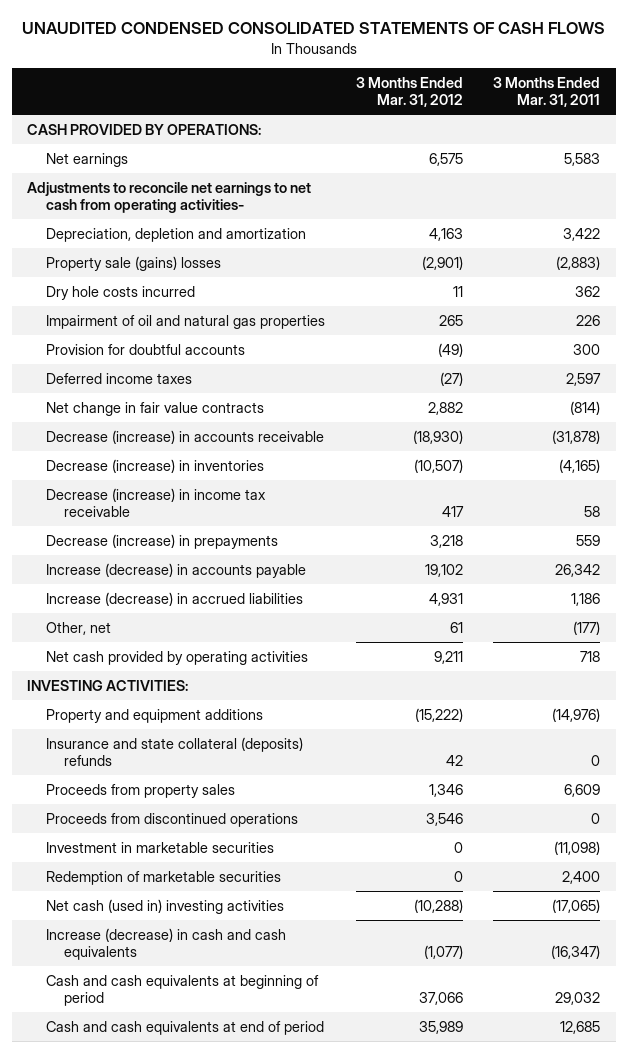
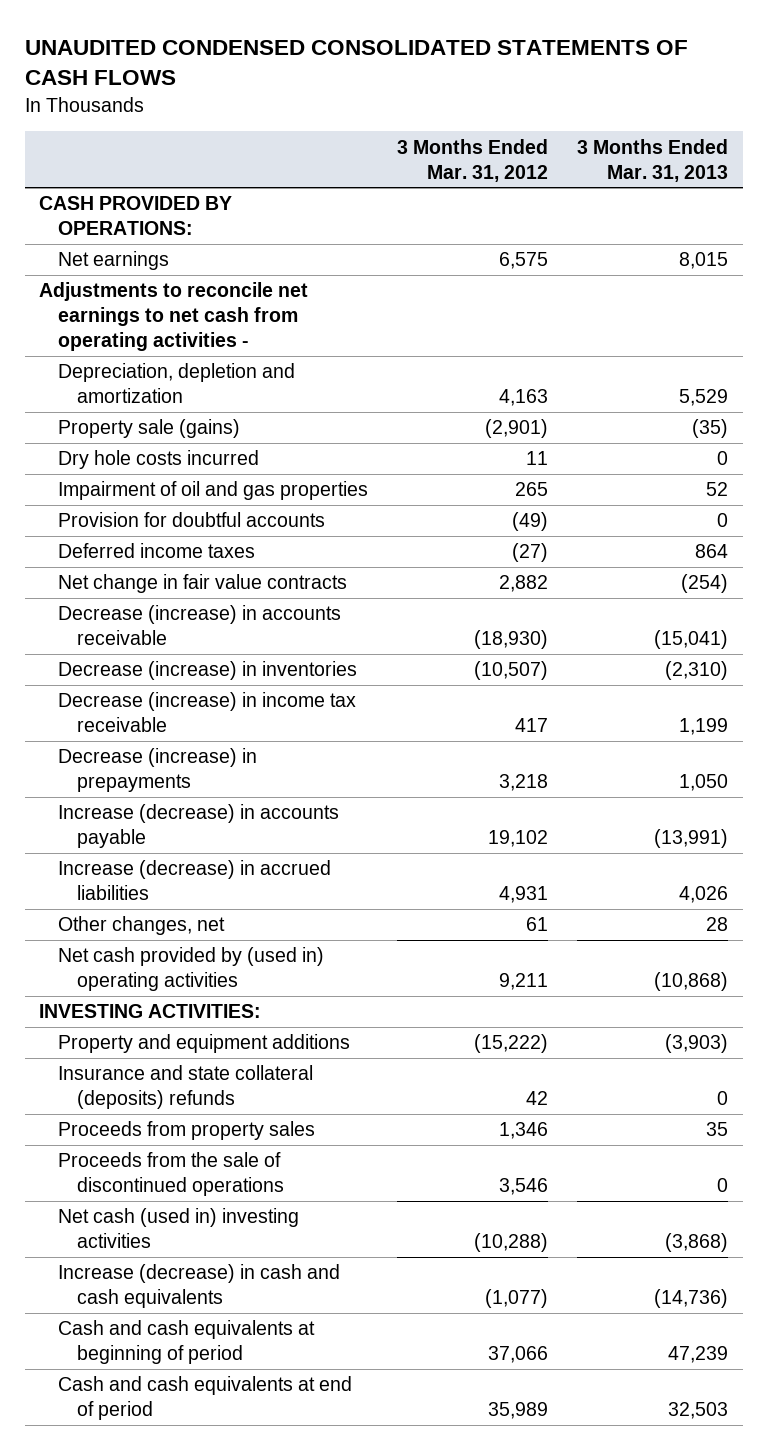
[493,76,601,108] 3 Months Ended Mar. 31, 2011 -> none
none -> [577,138,729,182] 3 Months Ended Mar. 31, 2013
[27,181,312,214] Adjustments to reconcile net earnings to net cash from operating activities- -> [39,282,309,352] Adjustments to reconcile net earnings to net cash from operating activities -
[45,255,221,271] Property sale (gains) losses -> [57,419,240,439] Property sale (gains)
[45,314,325,329] Impairment of oil and natural gas properties -> [57,481,368,501] Impairment of oil and gas properties
[45,621,111,635] Other, net -> [57,916,225,936] Other changes, net
[45,650,308,665] Net cash provided by operating activities -> [57,947,324,992] Net cash provided by (used in) operating activities
[45,841,274,853] Investment in marketable securities -> none
[45,870,281,885] Redemption of marketable securities -> none
[45,812,298,827] Proceeds from discontinued operations -> [57,1152,284,1197] Proceeds from the sale of discontinued operations

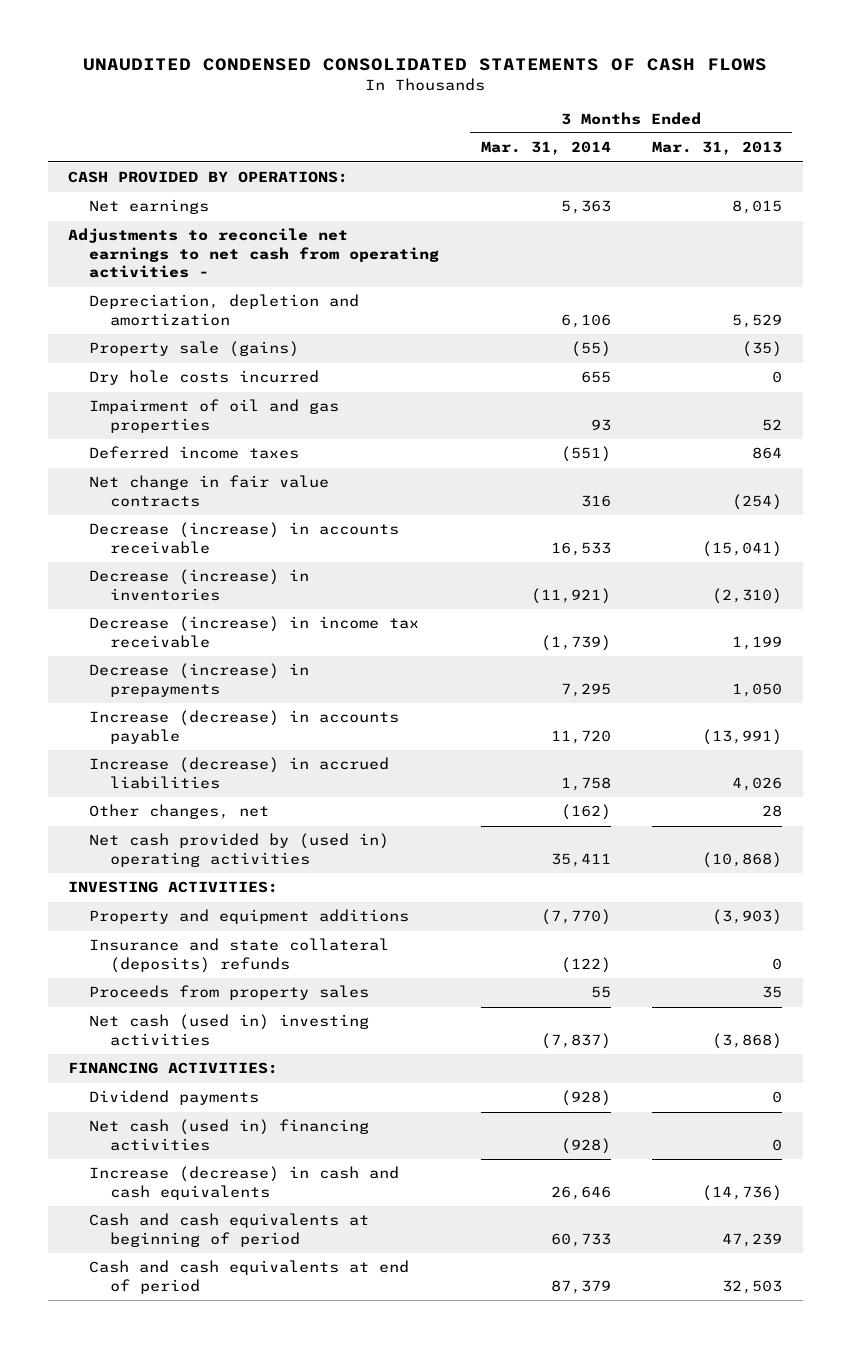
[397,138,549,182] 3 Months Ended Mar. 31, 2012 -> none
none -> [480,141,611,156] Mar. 31, 2014
[57,512,325,528] Provision for doubtful accounts -> none
[57,1152,284,1197] Proceeds from the sale of discontinued operations -> none
none -> [68,1062,279,1075] FINANCING ACTIVITIES:
none -> [89,1090,260,1106] Dividend payments
none -> [89,1119,370,1151] Net cash (used in) financing activities

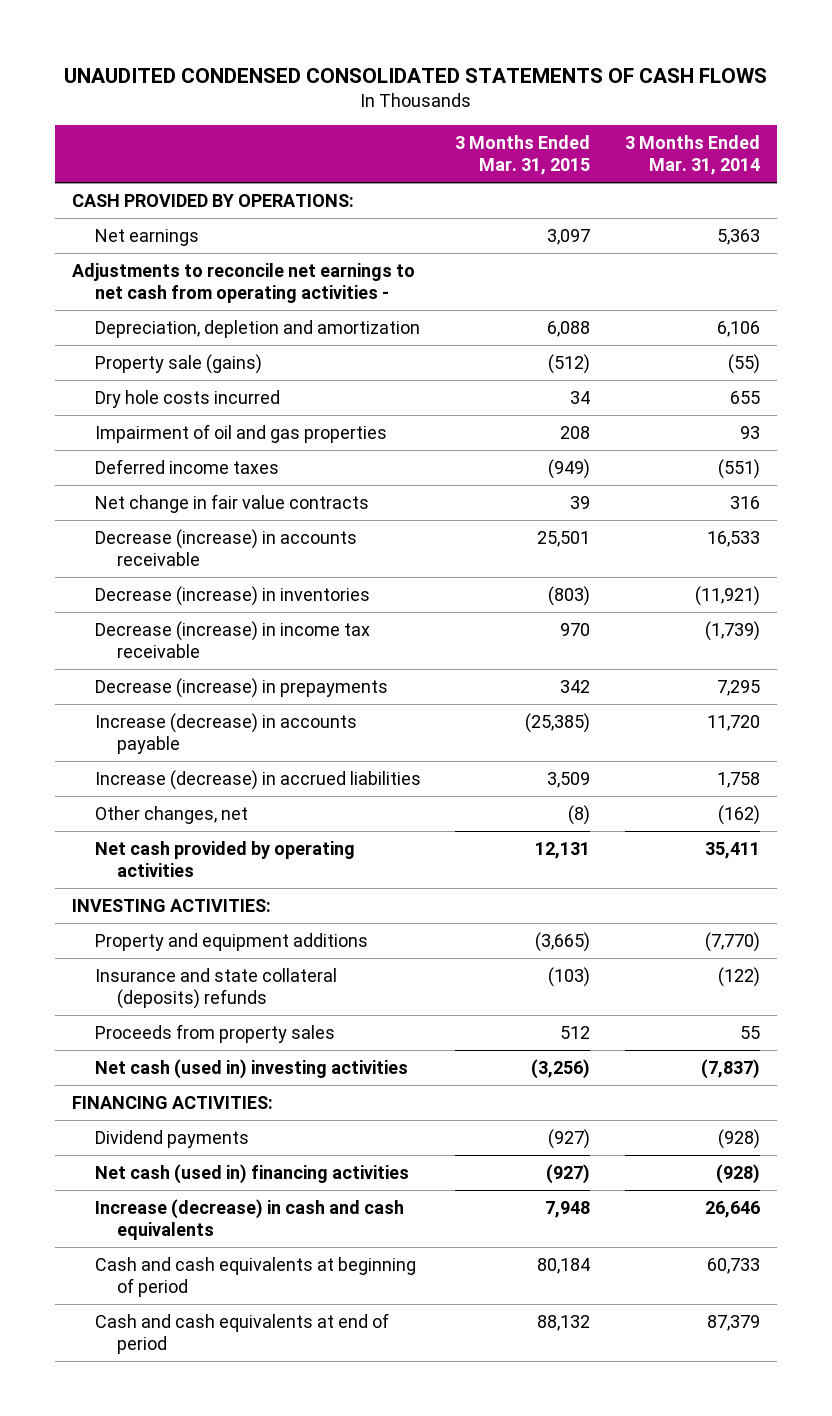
[651,141,782,156] Mar. 31, 2013 -> none
none -> [455,135,591,176] 3 Months Ended Mar. 31, 2015
[89,833,390,867] Net cash provided by (used in) operating activities -> [94,840,355,877] Net cash provided by operating activities

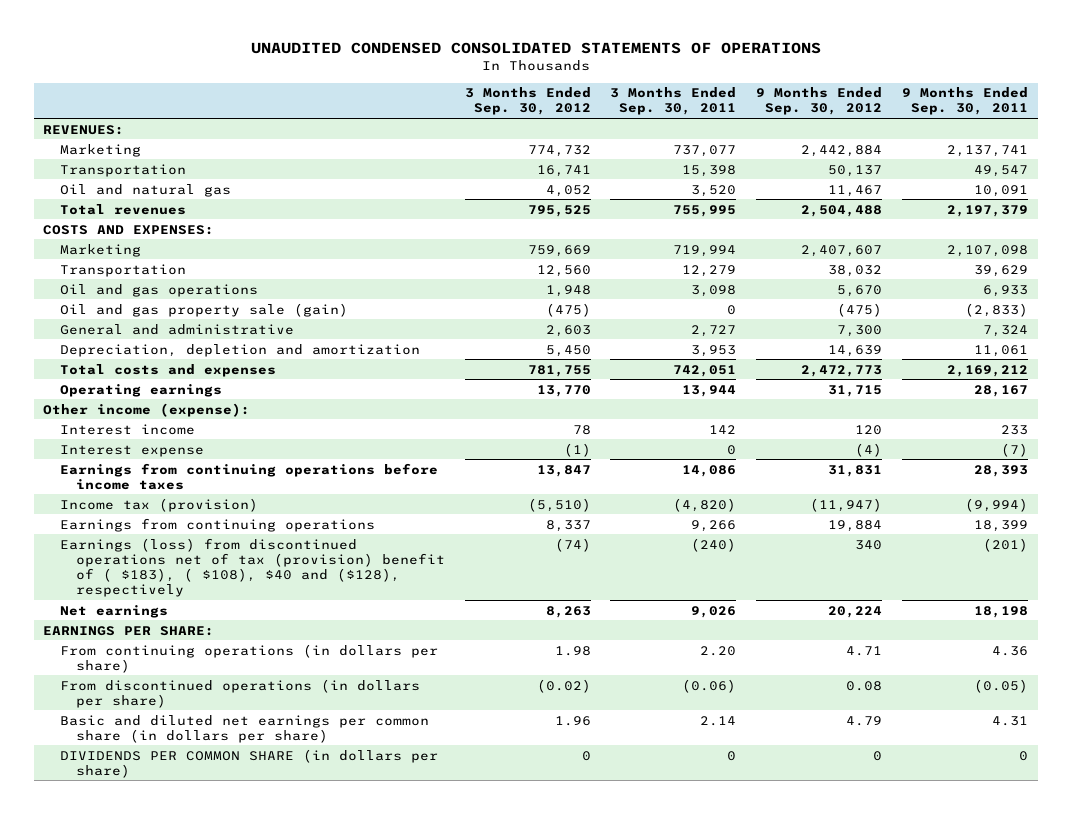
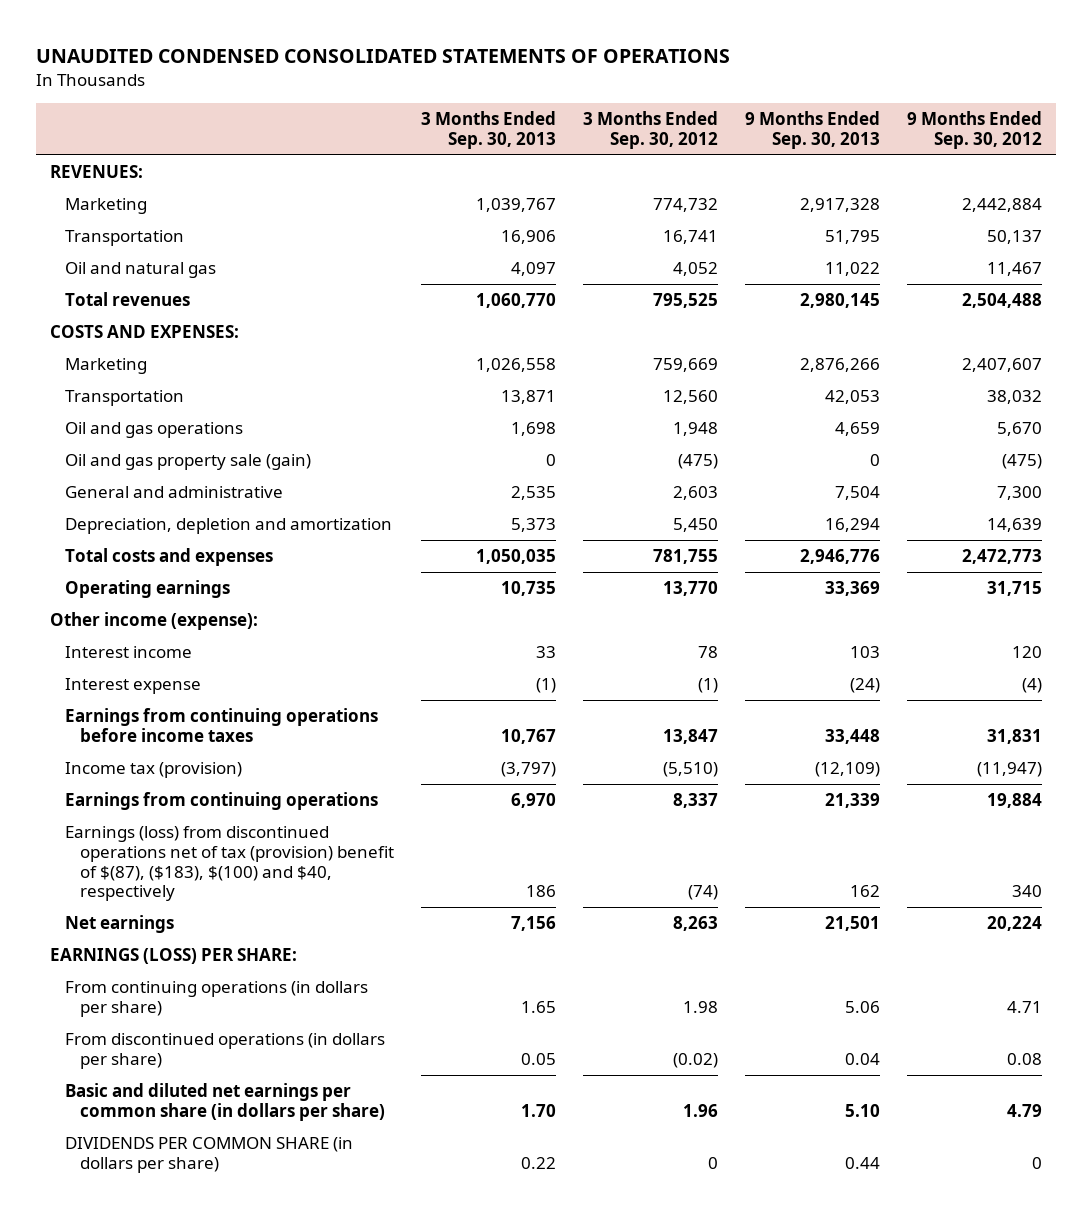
[610,87,737,116] 3 Months Ended Sep. 30, 2011 -> none
[901,87,1028,116] 9 Months Ended Sep. 30, 2011 -> none
none -> [421,110,557,149] 3 Months Ended Sep. 30, 2013
none -> [745,110,881,149] 9 Months Ended Sep. 30, 2013
[59,537,445,597] Earnings (loss) from discontinued operations net of tax (provision) benefit of ( $183), ( $108), $40 and ($128), respectively -> [65,826,395,902] Earnings (loss) from discontinued operations net of tax (provision) benefit of $(87), ($183), $(100) and $40, respectively
[43,625,215,636] EARNINGS PER SHARE: -> [49,948,297,965] EARNINGS (LOSS) PER SHARE:

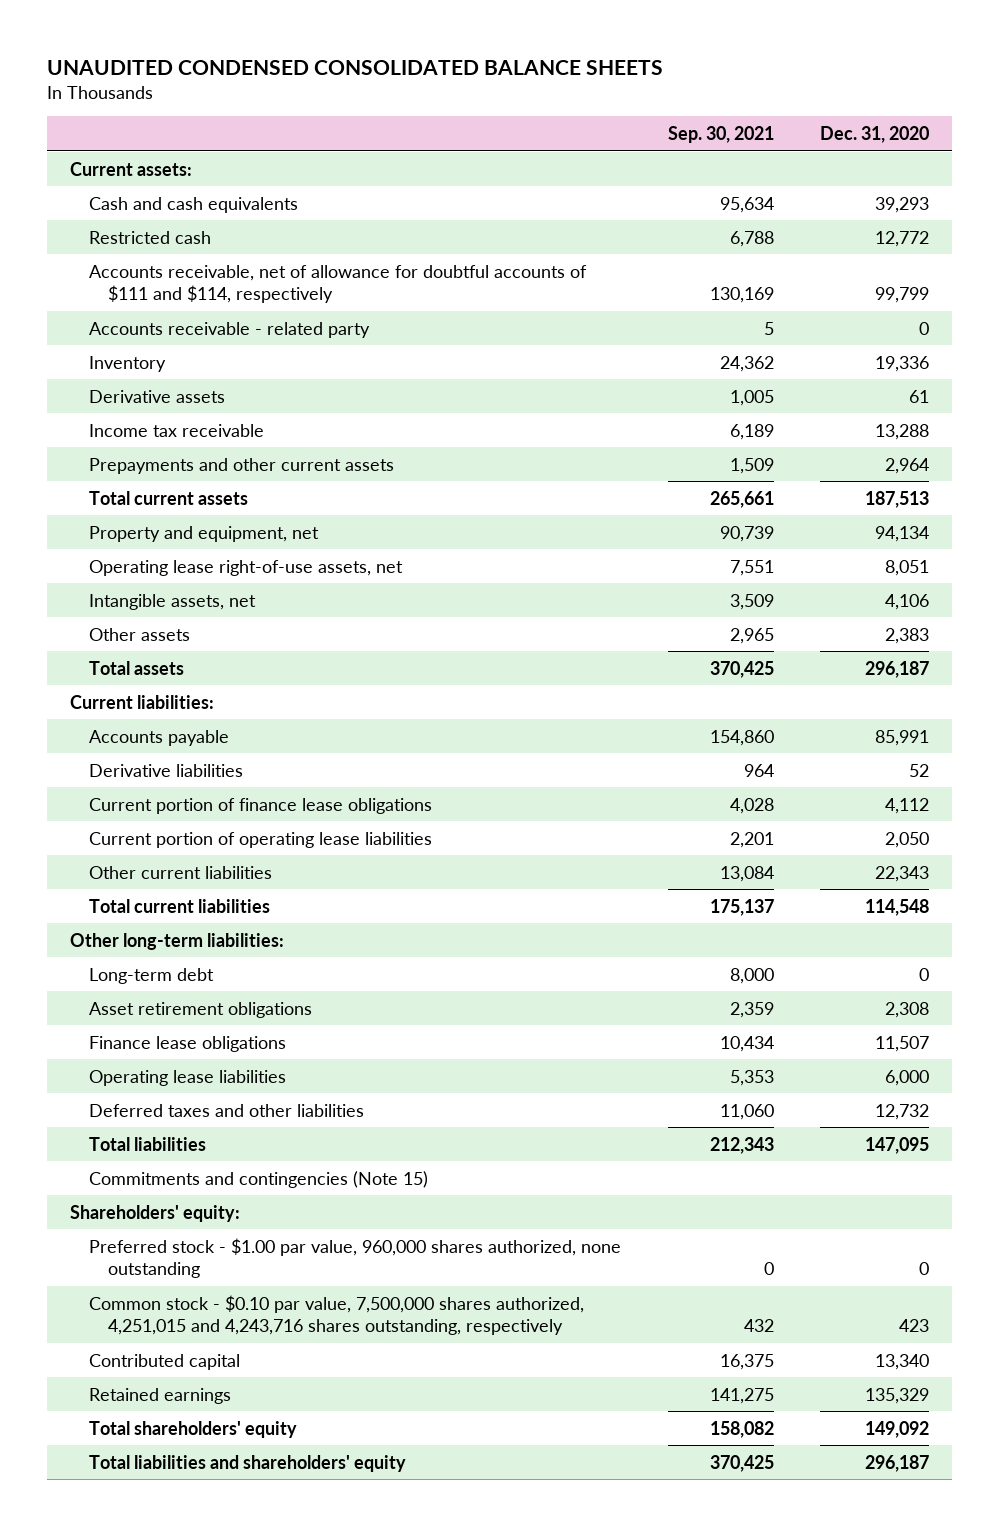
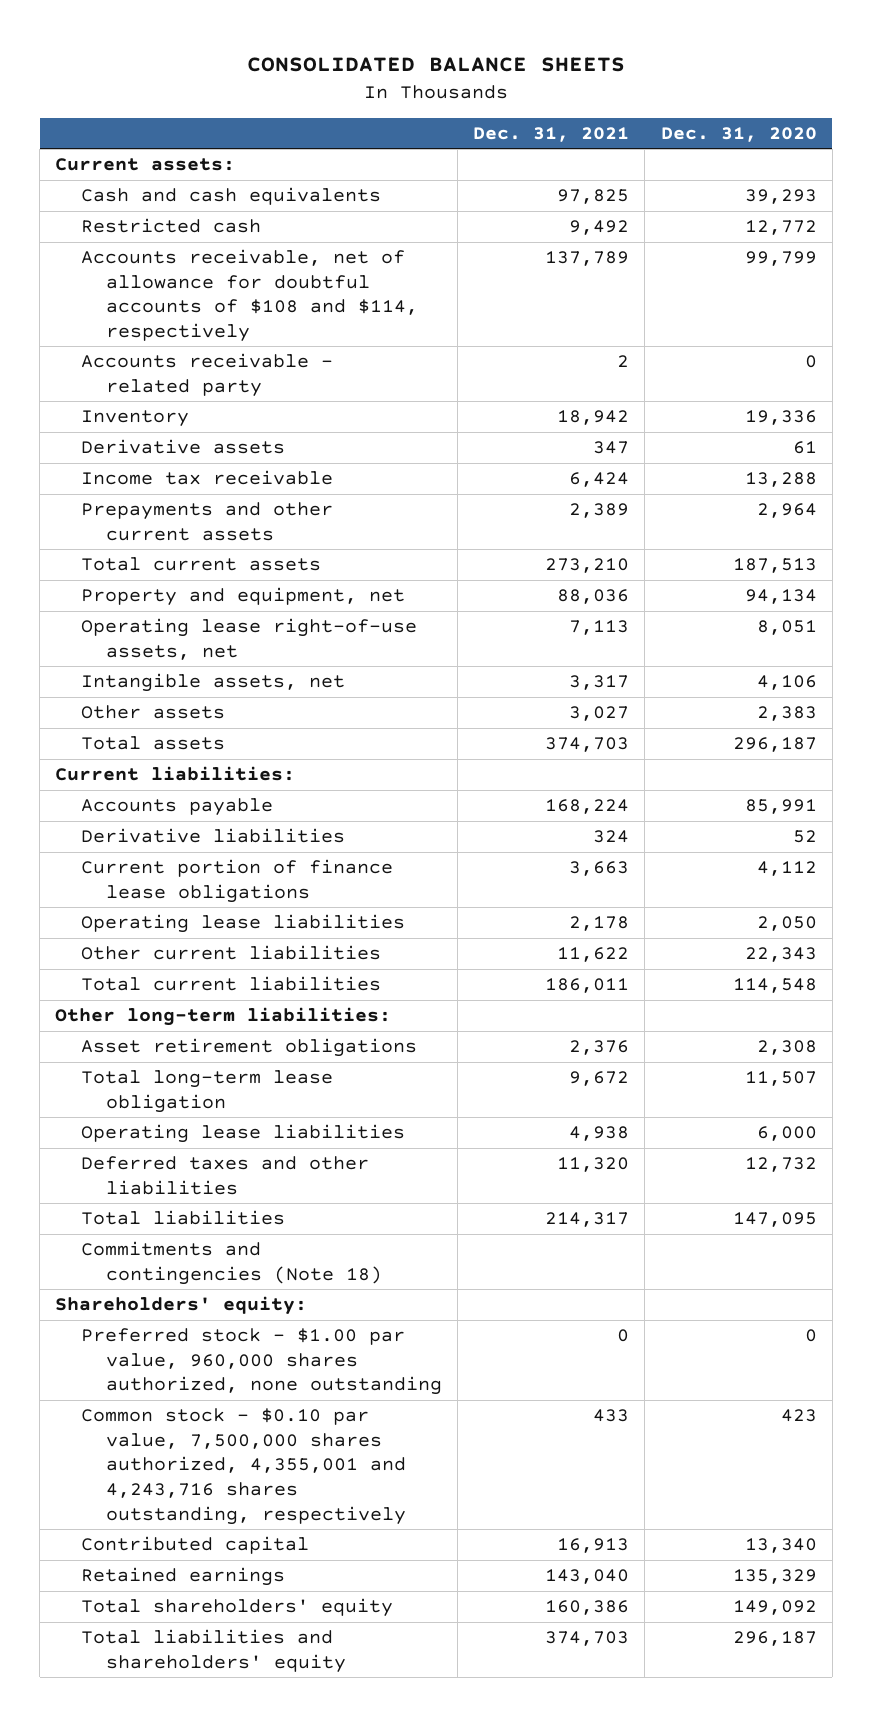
[47,59,664,75] UNAUDITED CONDENSED CONSOLIDATED BALANCE SHEETS -> [246,56,625,72] CONSOLIDATED BALANCE SHEETS
[667,125,774,143] Sep. 30, 2021 -> none
none -> [473,126,630,142] Dec. 31, 2021
[89,264,588,303] Accounts receivable, net of allowance for doubtful accounts of $111 and $114, respectively -> [80,249,419,343] Accounts receivable, net of allowance for doubtful accounts of $108 and $114, respectively
[89,831,433,848] Current portion of operating lease liabilities -> [80,914,405,934] Operating lease liabilities
[89,967,215,984] Long-term debt -> none
[89,1035,287,1052] Finance lease obligations -> [80,1070,333,1113] Total long-term lease obligation
[89,1170,429,1188] Commitments and contingencies (Note 15) -> [80,1241,383,1285] Commitments and contingencies (Note 18)
[89,1294,585,1335] Common stock - $0.10 par value, 7,500,000 shares authorized, 4,251,015 and 4,243,716 shares outstanding, respectively -> [80,1408,407,1525] Common stock - $0.10 par value, 7,500,000 shares authorized, 4,355,001 and 4,243,716 shares outstanding, respectively

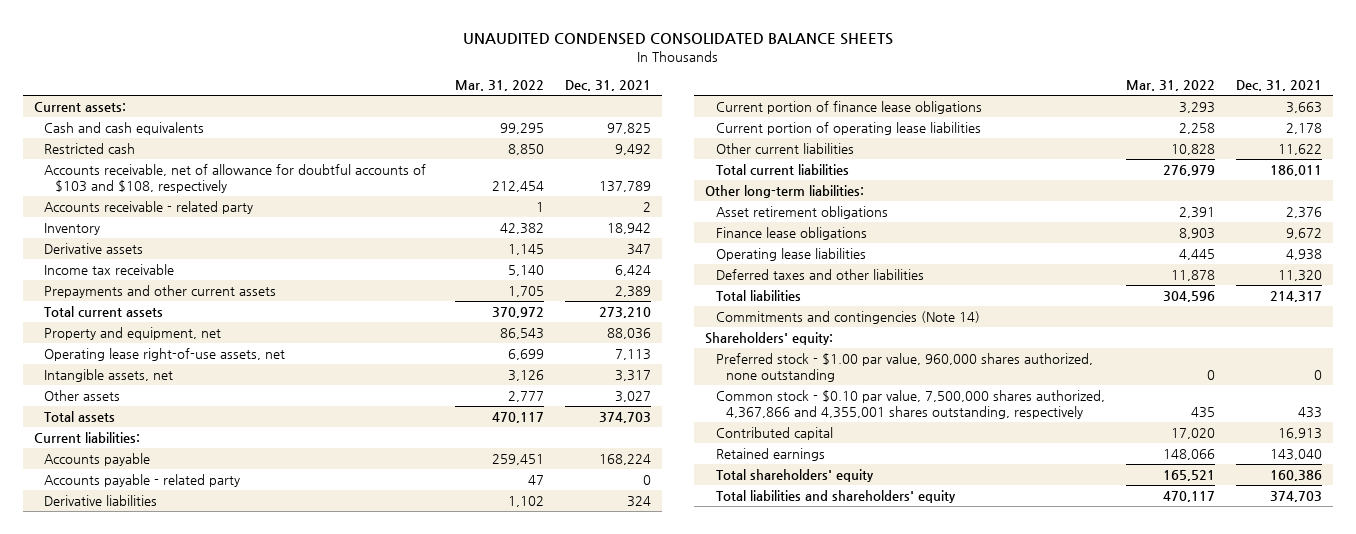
[246,56,625,72] CONSOLIDATED BALANCE SHEETS -> [463,33,894,46] UNAUDITED CONDENSED CONSOLIDATED BALANCE SHEETS
[660,126,817,142] Dec. 31, 2020 -> none
none -> [454,80,544,92] Mar. 31, 2022
[80,249,419,343] Accounts receivable, net of allowance for doubtful accounts of $108 and $114, respectively -> [44,164,427,194] Accounts receivable, net of allowance for doubtful accounts of $103 and $108, respectively
none -> [44,474,241,488] Accounts payable - related party
[80,914,405,934] Operating lease liabilities -> [715,122,981,136] Current portion of operating lease liabilities
[80,1070,333,1113] Total long-term lease obligation -> [715,227,867,241] Finance lease obligations
[80,1241,383,1285] Commitments and contingencies (Note 18) -> [715,311,980,325] Commitments and contingencies (Note 14)
[80,1408,407,1525] Common stock - $0.10 par value, 7,500,000 shares authorized, 4,355,001 and 4,243,716 shares outstanding, respectively -> [715,390,1105,420] Common stock - $0.10 par value, 7,500,000 shares authorized, 4,367,866 and 4,355,001 shares outstanding, respectively

